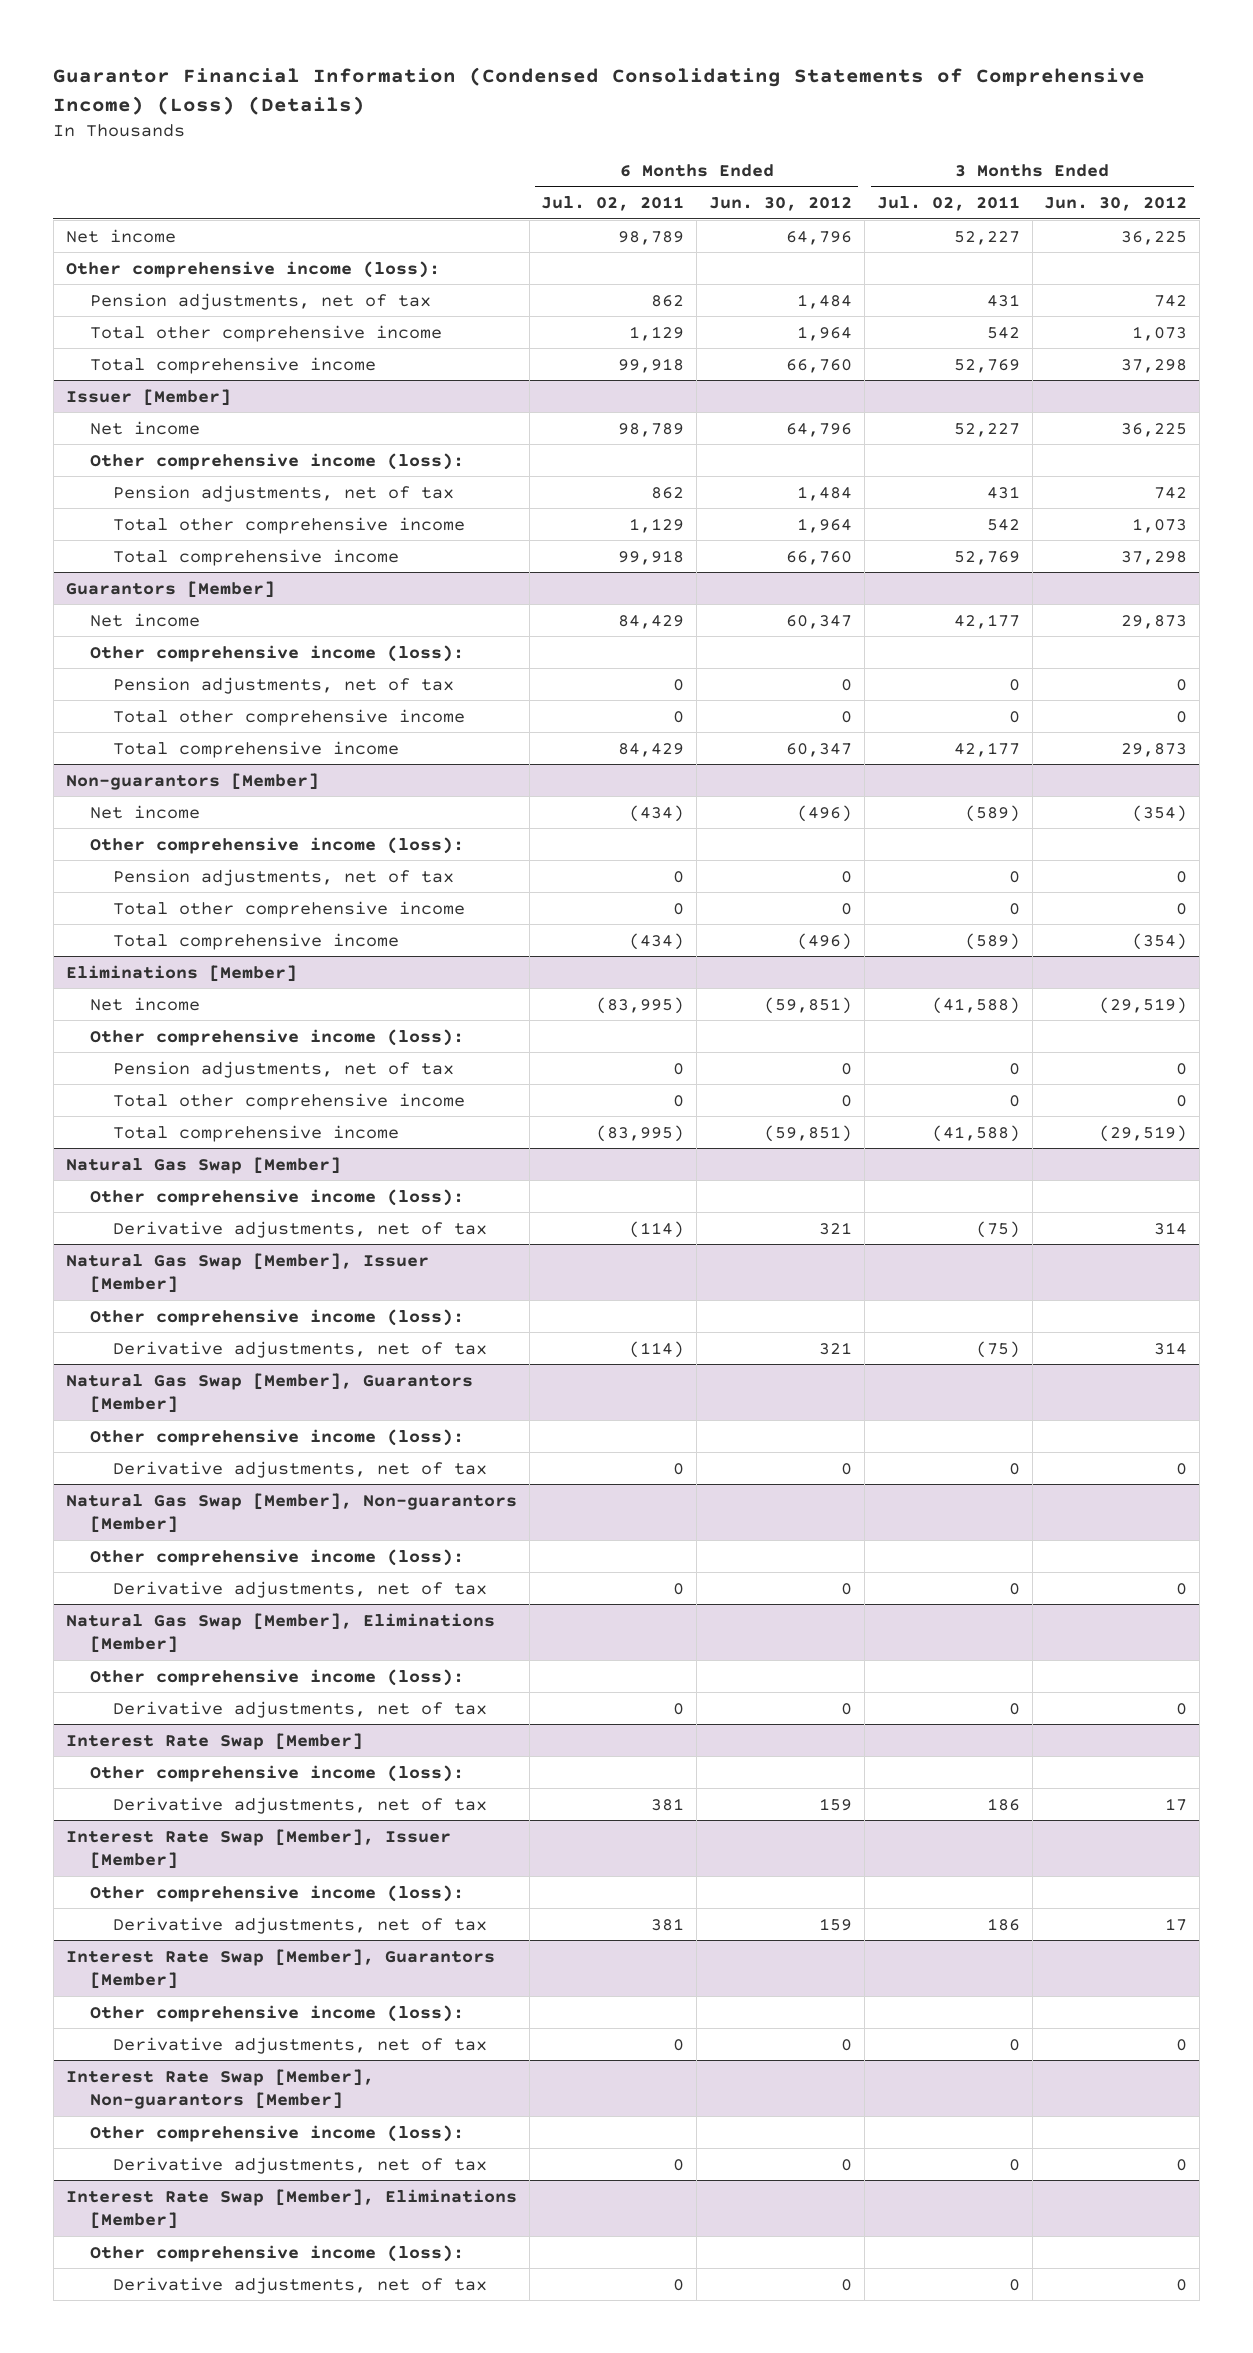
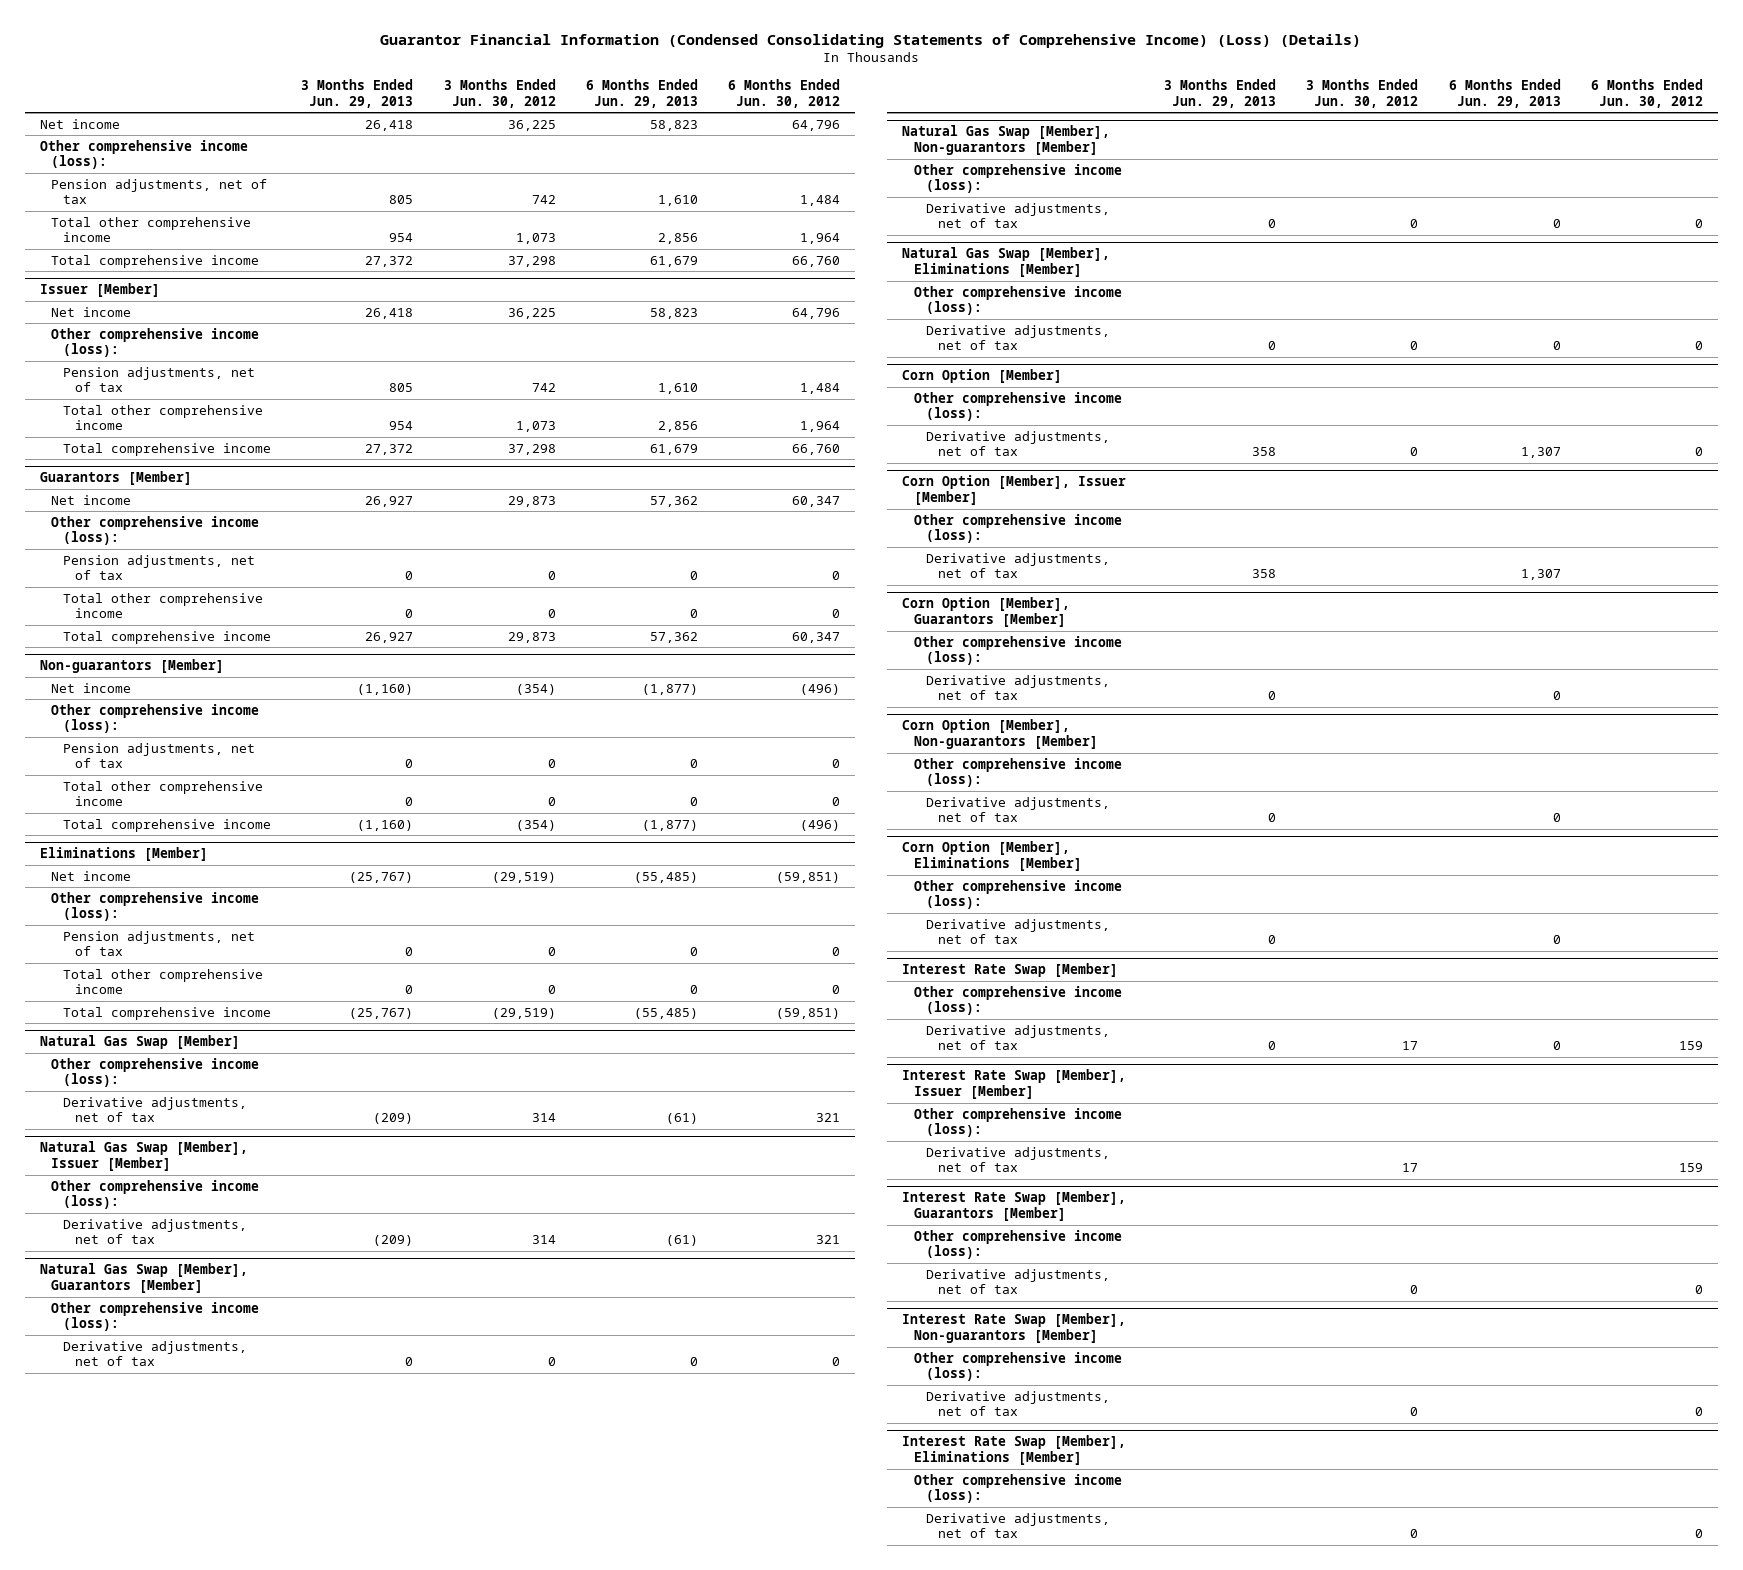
[541,196,685,212] Jul. 02, 2011 -> none
[876,196,1020,212] Jul. 02, 2011 -> none
none -> [301,79,414,109] 3 Months Ended Jun. 29, 2013
none -> [585,79,698,109] 6 Months Ended Jun. 29, 2013
none -> [902,369,1063,384] Corn Option [Member]
none -> [914,391,1123,422] Other comprehensive income (loss):
none -> [925,430,1110,457] Derivative adjustments, net of tax
none -> [902,475,1127,506] Corn Option [Member], Issuer [Member]
none -> [914,513,1123,544] Other comprehensive income (loss):
none -> [925,552,1110,579] Derivative adjustments, net of tax
none -> [902,597,1071,628] Corn Option [Member], Guarantors [Member]
none -> [914,635,1123,666] Other comprehensive income (loss):
none -> [925,674,1110,701] Derivative adjustments, net of tax
none -> [902,719,1099,750] Corn Option [Member], Non-guarantors [Member]
none -> [914,757,1123,788] Other comprehensive income (loss):
none -> [925,796,1110,823] Derivative adjustments, net of tax
none -> [902,841,1083,872] Corn Option [Member], Eliminations [Member]
none -> [914,879,1123,910] Other comprehensive income (loss):
none -> [925,918,1110,945] Derivative adjustments, net of tax

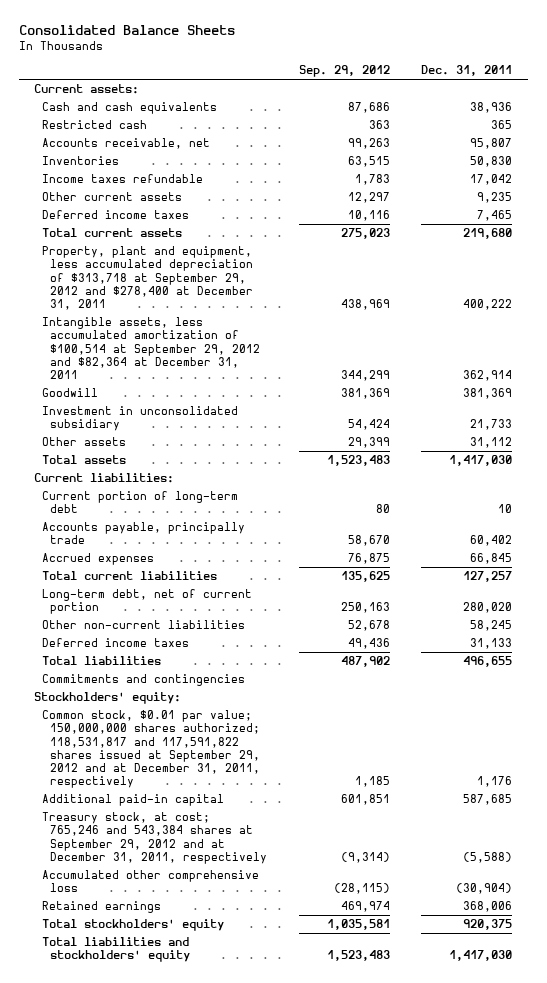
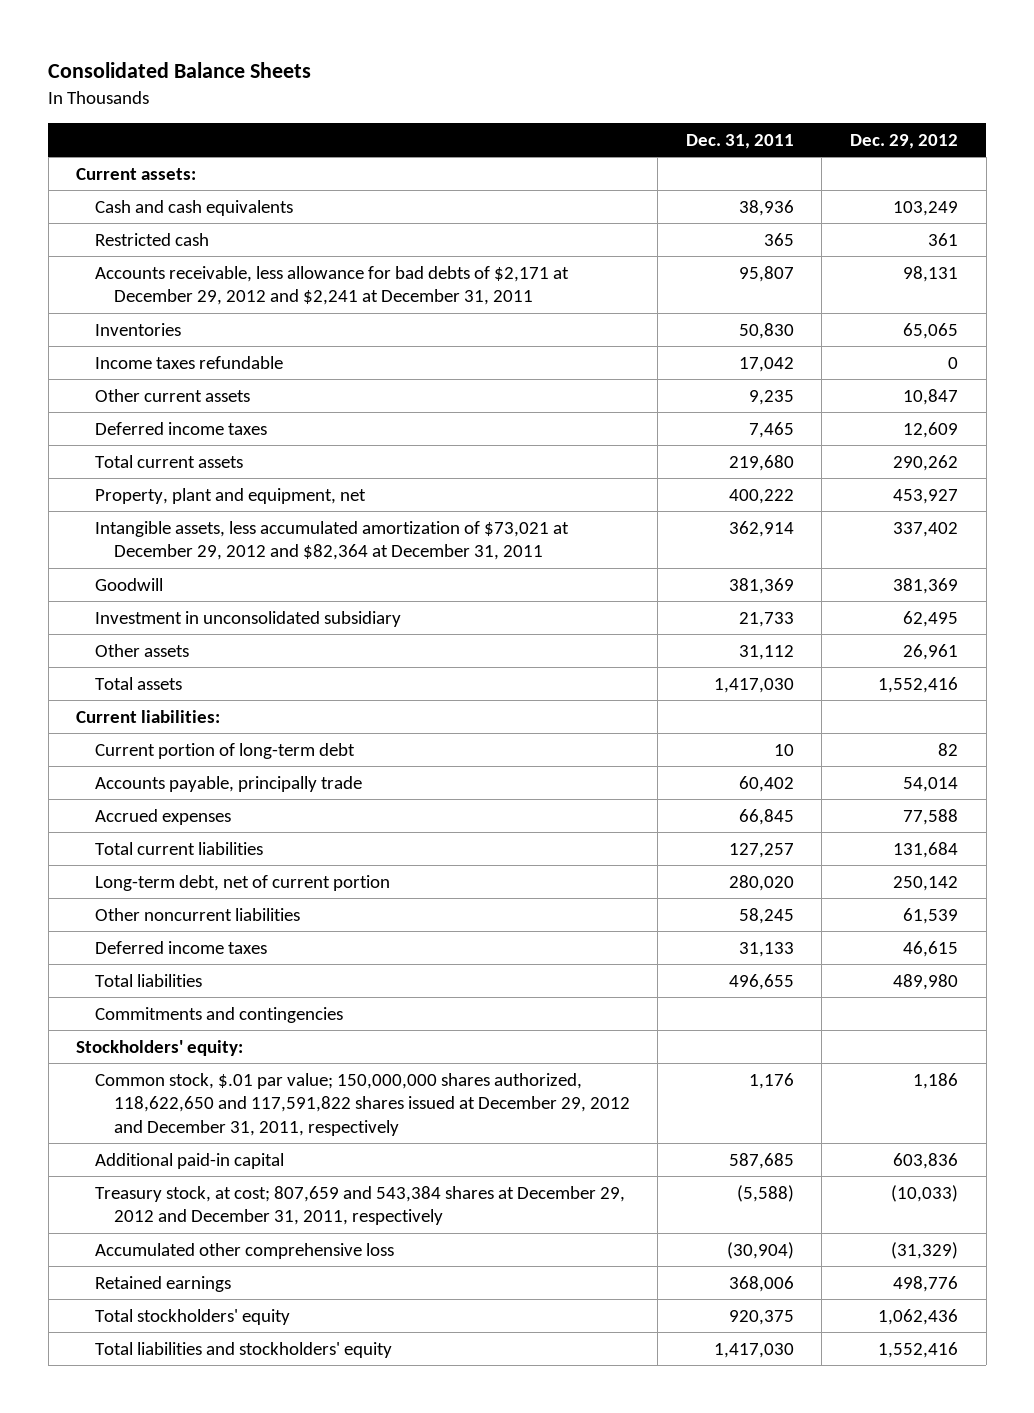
[298,65,390,78] Sep. 29, 2012 -> none
none -> [850,133,959,149] Dec. 29, 2012
[42,138,211,150] Accounts receivable, net -> [94,265,569,306] Accounts receivable, less allowance for bad debts of $2,171 at December 29, 2012 and $2,241 at December 31, 2011
[42,246,253,310] Property, plant and equipment, less accumulated depreciation of $313,718 at September 29, 2012 and $278,400 at December 31, 2011 -> [94,487,366,504] Property, plant and equipment, net
[42,317,260,379] Intangible assets, less accumulated amortization of $100,514 at September 29, 2012 and $82,364 at December 31, 2011 -> [94,520,569,561] Intangible assets, less accumulated amortization of $73,021 at December 29, 2012 and $82,364 at December 31, 2011
[42,620,246,630] Other non-current liabilities -> [94,907,300,921] Other noncurrent liabilities
[42,710,260,788] Common stock, $0.01 par value; 150,000,000 shares authorized; 118,531,817 and 117,591,822 shares issued at September 29, 2012 and at December 31, 2011, respectively -> [94,1072,630,1137] Common stock, $.01 par value; 150,000,000 shares authorized, 118,622,650 and 117,591,822 shares issued at December 29, 2012 and December 31, 2011, respectively
[42,812,267,864] Treasury stock, at cost; 765,246 and 543,384 shares at September 29, 2012 and at December 31, 2011, respectively -> [94,1185,625,1226] Treasury stock, at cost; 807,659 and 543,384 shares at December 29, 2012 and December 31, 2011, respectively

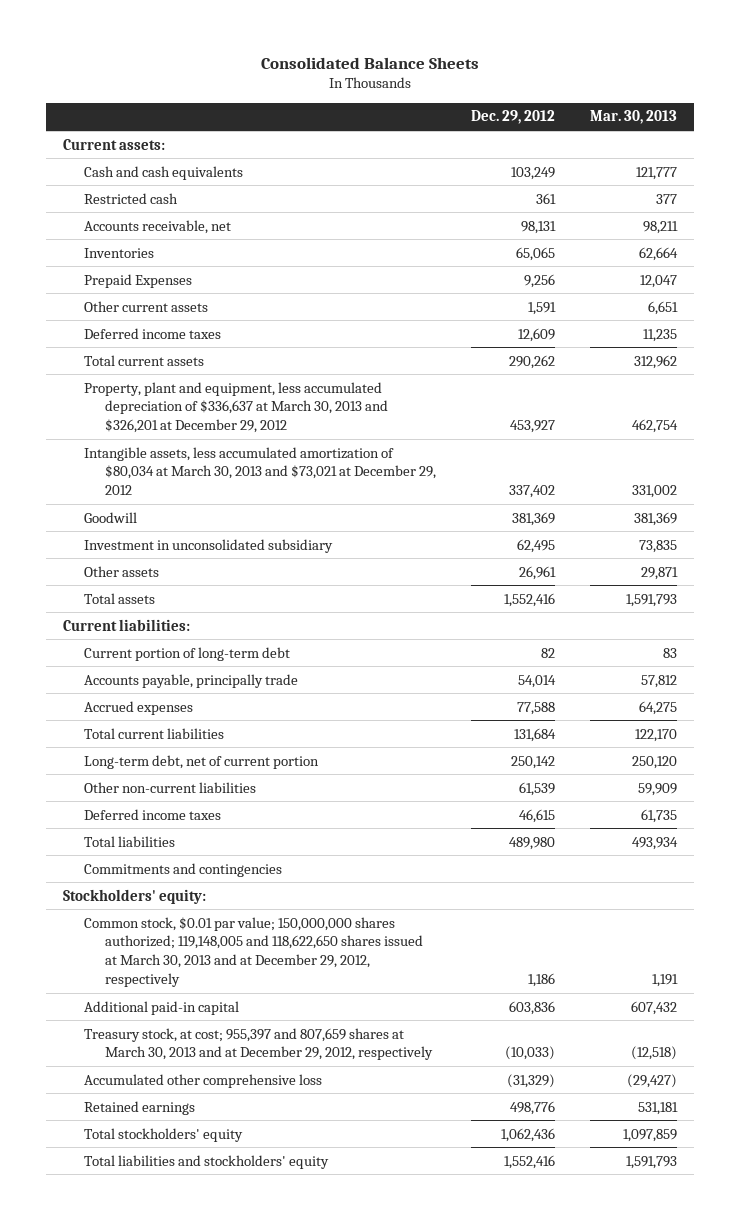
[685,133,794,149] Dec. 31, 2011 -> none
none -> [589,110,677,125] Mar. 30, 2013
[94,265,569,306] Accounts receivable, less allowance for bad debts of $2,171 at December 29, 2012 and $2,241 at December 31, 2011 -> [84,219,232,234] Accounts receivable, net
[94,355,283,369] Income taxes refundable -> none
none -> [84,273,193,288] Prepaid Expenses
[903,388,959,405] 10,847 -> [527,301,556,315] 1,591
[94,487,366,504] Property, plant and equipment, net -> [84,381,389,434] Property, plant and equipment, less accumulated depreciation of $336,637 at March 30, 2013 and $326,201 at December 29, 2012
[94,520,569,561] Intangible assets, less accumulated amortization of $73,021 at December 29, 2012 and $82,364 at December 31, 2011 -> [84,446,437,496] Intangible assets, less accumulated amortization of $80,034 at March 30, 2013 and $73,021 at December 29, 2012
[94,907,300,921] Other noncurrent liabilities -> [84,781,257,793] Other non-current liabilities
[94,1072,630,1137] Common stock, $.01 par value; 150,000,000 shares authorized, 118,622,650 and 117,591,822 shares issued at December 29, 2012 and December 31, 2011, respectively -> [84,916,424,987] Common stock, $0.01 par value; 150,000,000 shares authorized; 119,148,005 and 118,622,650 shares issued at March 30, 2013 and at December 29, 2012, respectively
[94,1185,625,1226] Treasury stock, at cost; 807,659 and 543,384 shares at December 29, 2012 and December 31, 2011, respectively -> [84,1027,434,1061] Treasury stock, at cost; 955,397 and 807,659 shares at March 30, 2013 and at December 29, 2012, respectively

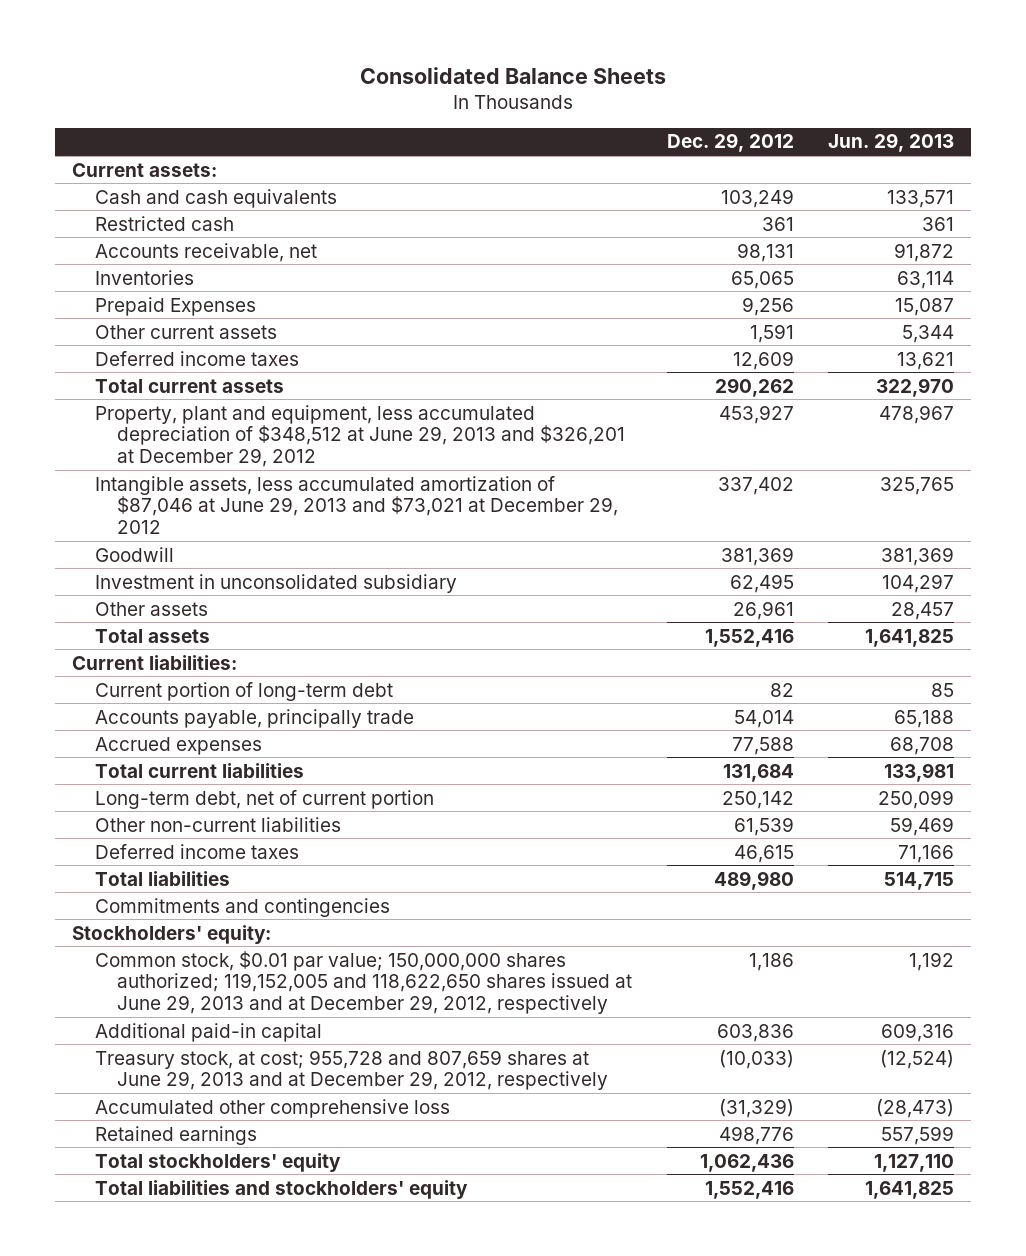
[589,110,677,125] Mar. 30, 2013 -> none
none -> [828,133,955,153] Jun. 29, 2013
[84,381,389,434] Property, plant and equipment, less accumulated depreciation of $336,637 at March 30, 2013 and $326,201 at December 29, 2012 -> [94,404,626,467] Property, plant and equipment, less accumulated depreciation of $348,512 at June 29, 2013 and $326,201 at December 29, 2012
[84,446,437,496] Intangible assets, less accumulated amortization of $80,034 at March 30, 2013 and $73,021 at December 29, 2012 -> [94,475,619,534] Intangible assets, less accumulated amortization of $87,046 at June 29, 2013 and $73,021 at December 29, 2012
[84,916,424,987] Common stock, $0.01 par value; 150,000,000 shares authorized; 119,148,005 and 118,622,650 shares issued at March 30, 2013 and at December 29, 2012, respectively -> [94,950,633,1014] Common stock, $0.01 par value; 150,000,000 shares authorized; 119,152,005 and 118,622,650 shares issued at June 29, 2013 and at December 29, 2012, respectively
[84,1027,434,1061] Treasury stock, at cost; 955,397 and 807,659 shares at March 30, 2013 and at December 29, 2012, respectively -> [94,1049,609,1091] Treasury stock, at cost; 955,728 and 807,659 shares at June 29, 2013 and at December 29, 2012, respectively

